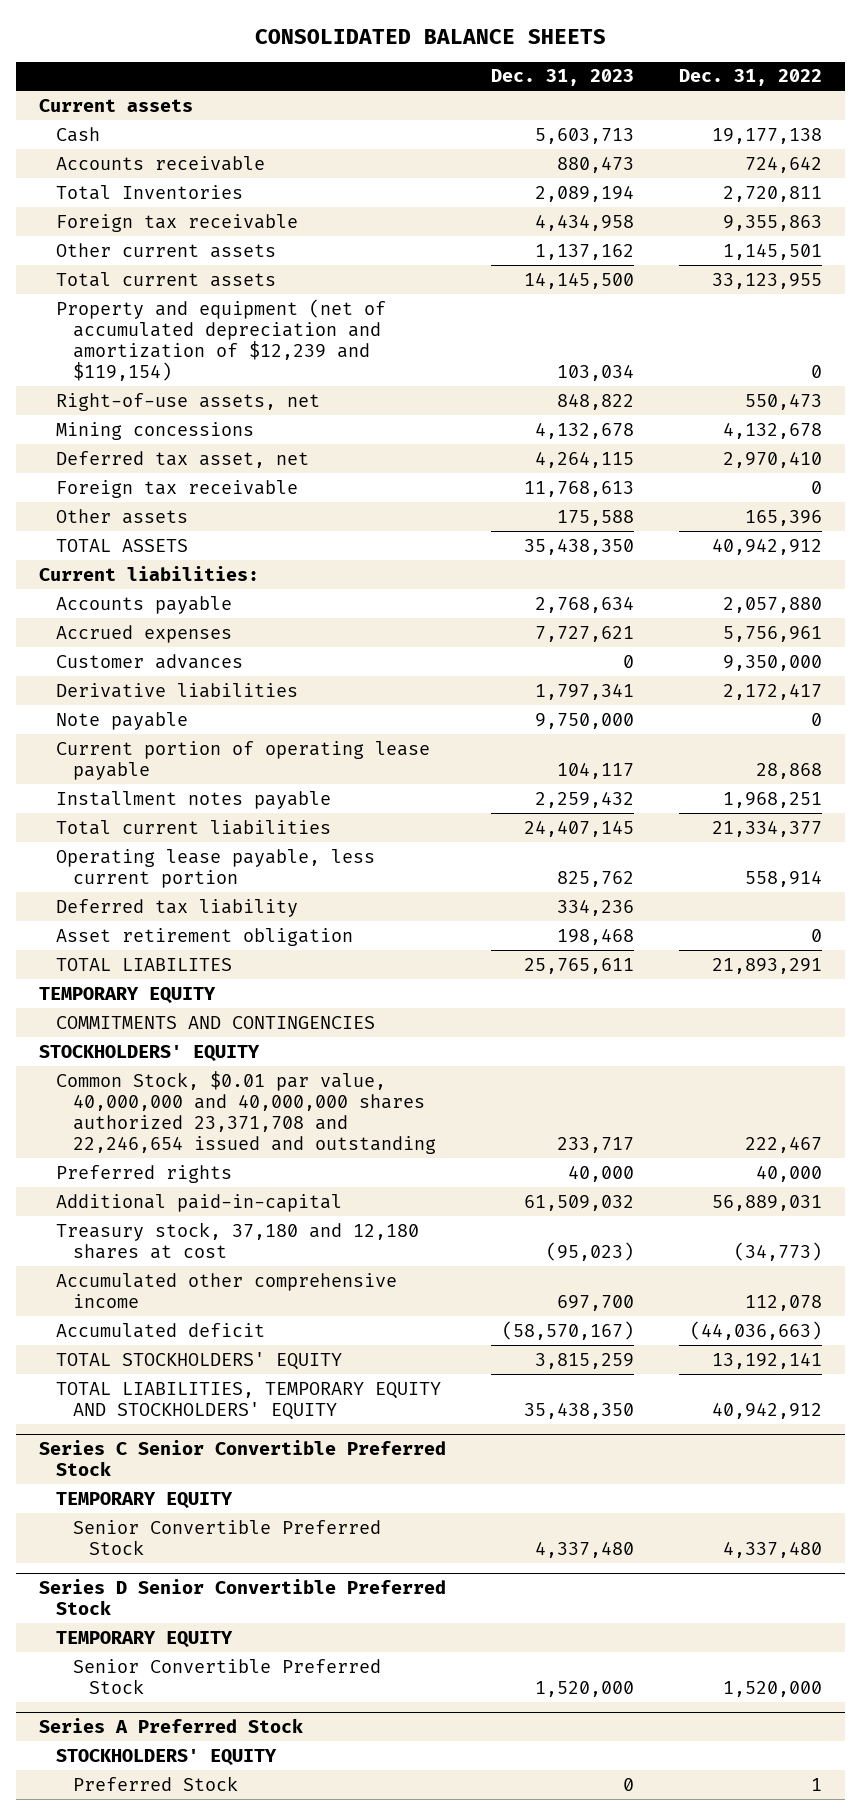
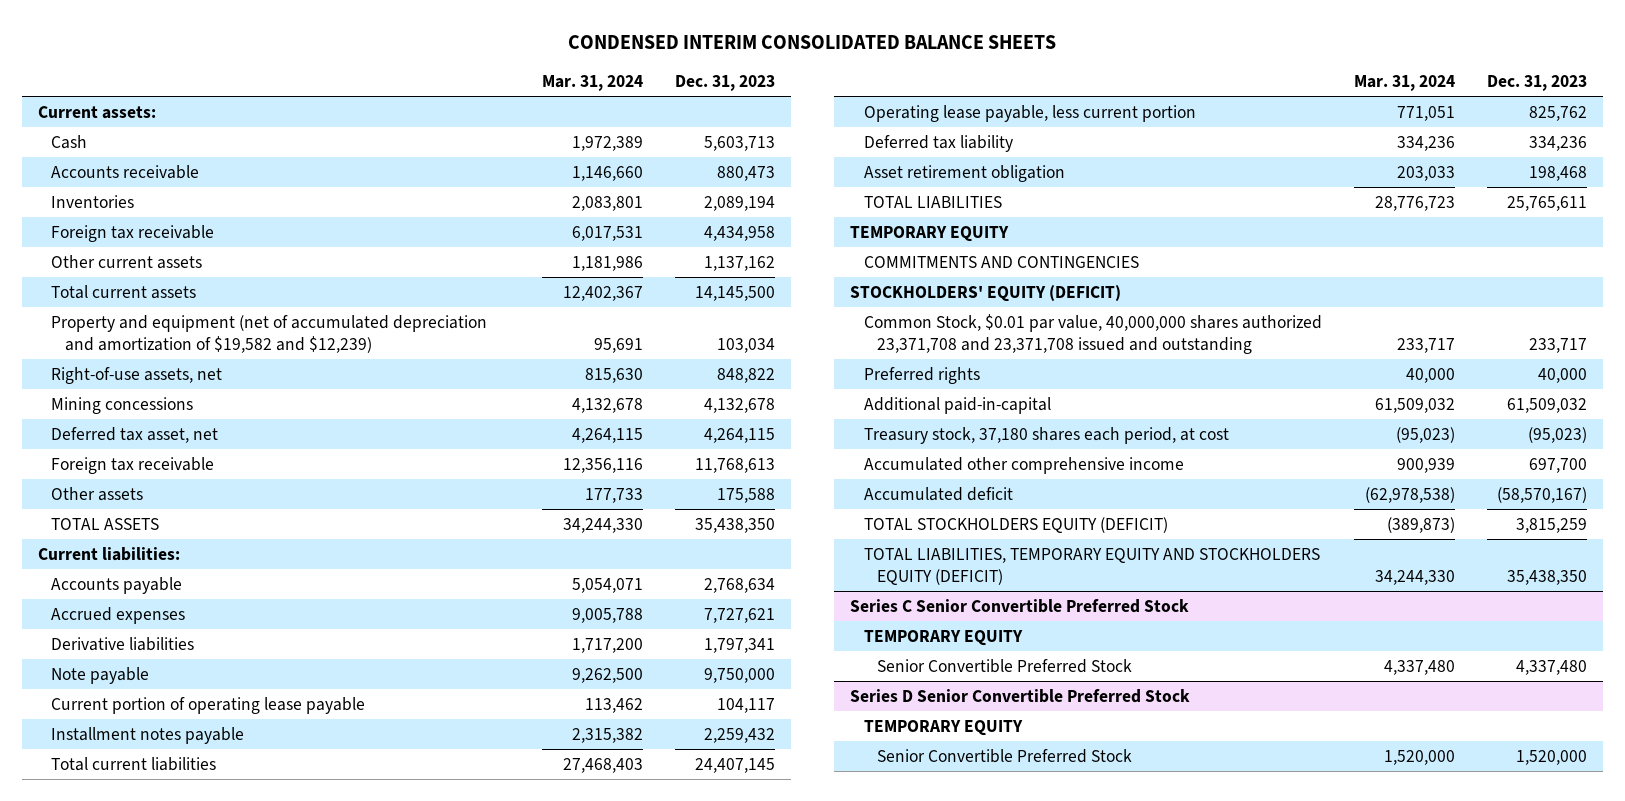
[254,28,606,44] CONSOLIDATED BALANCE SHEETS -> [568,34,1057,49] CONDENSED INTERIM CONSOLIDATED BALANCE SHEETS
[679,69,823,87] Dec. 31, 2022 -> none
none -> [541,74,643,91] Mar. 31, 2024
[38,98,193,112] Current assets -> [37,105,156,119] Current assets:
[55,184,243,200] Total Inventories -> [51,194,135,208] Inventories
[55,298,386,382] Property and equipment (net of accumulated depreciation and amortization of $12,239 and $119,154) -> [51,314,488,353] Property and equipment (net of accumulated depreciation and amortization of $19,582 and $12,239)
[55,653,243,669] Customer advances -> none
[55,957,232,971] TOTAL LIABILITES -> [863,195,1002,208] TOTAL LIABILITIES
[38,1044,260,1061] STOCKHOLDERS' EQUITY -> [850,284,1122,302] STOCKHOLDERS' EQUITY (DEFICIT)
[55,1070,436,1155] Common Stock, $0.01 par value, 40,000,000 and 40,000,000 shares authorized 23,371,708 and 22,246,654 issued and outstanding -> [863,313,1322,354] Common Stock, $0.01 par value, 40,000,000 shares authorized 23,371,708 and 23,371,708 issued and outstanding
[55,1221,419,1259] Treasury stock, 37,180 and 12,180 shares at cost -> [863,426,1229,444] Treasury stock, 37,180 shares each period, at cost
[55,1351,342,1370] TOTAL STOCKHOLDERS' EQUITY -> [863,516,1168,533] TOTAL STOCKHOLDERS EQUITY (DEFICIT)
[55,1381,441,1420] TOTAL LIABILITIES, TEMPORARY EQUITY AND STOCKHOLDERS' EQUITY -> [863,547,1320,585] TOTAL LIABILITIES, TEMPORARY EQUITY AND STOCKHOLDERS EQUITY (DEFICIT)
[38,1718,303,1734] Series A Preferred Stock -> none
[55,1748,277,1765] STOCKHOLDERS' EQUITY -> none
[72,1775,238,1791] Preferred Stock -> none

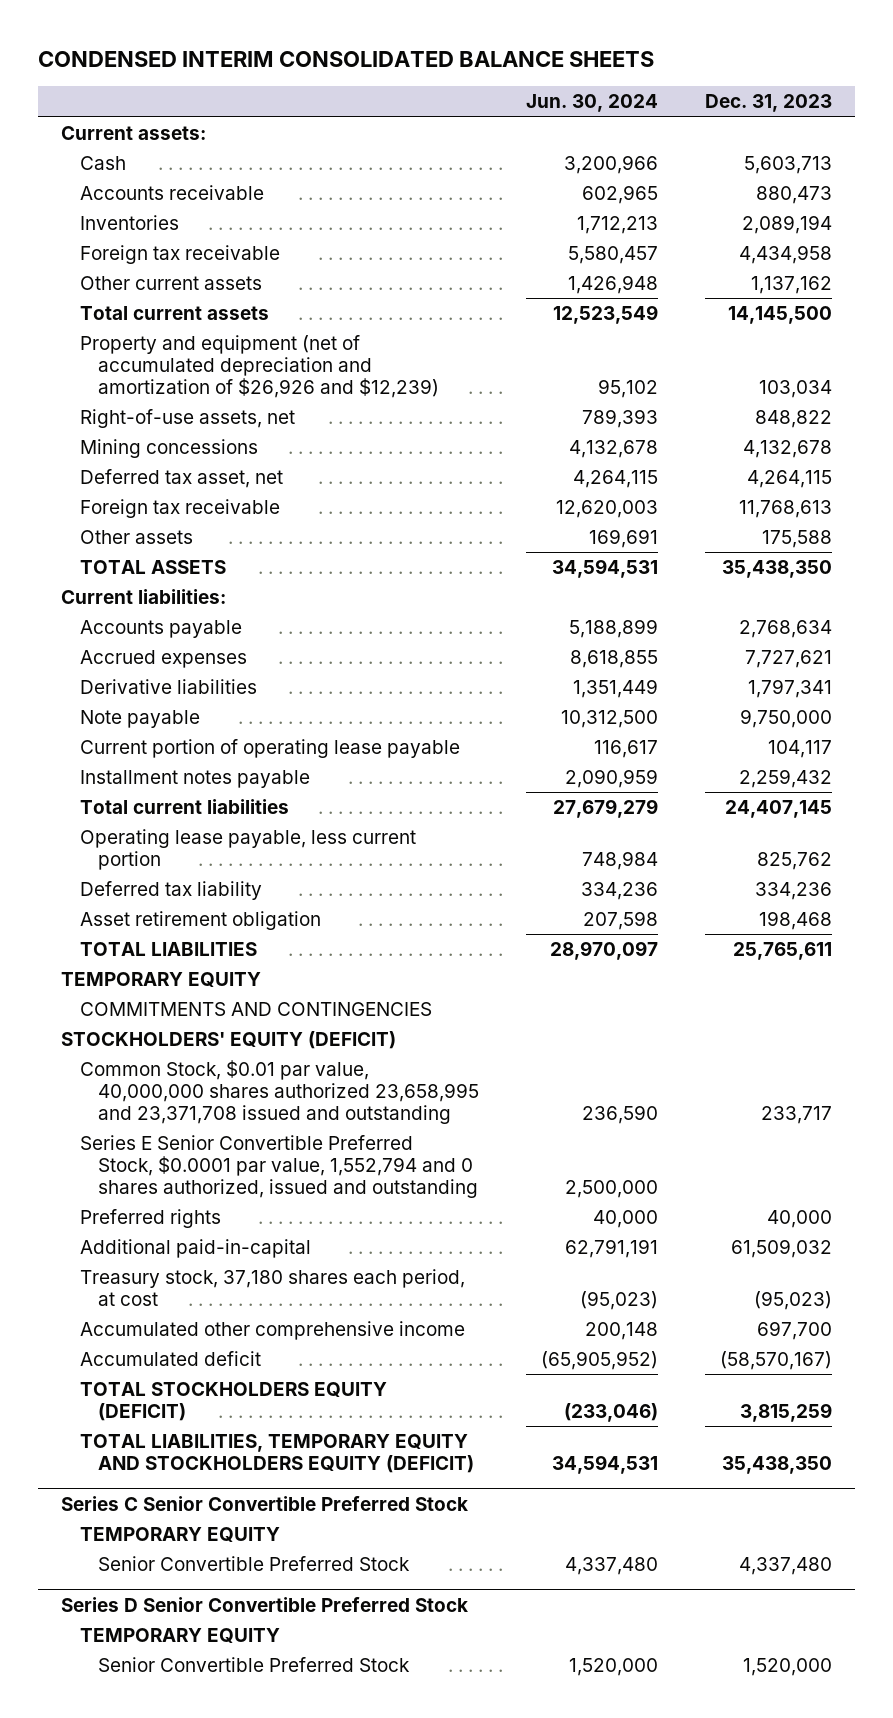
[541,74,643,91] Mar. 31, 2024 -> none
none -> [526,94,659,113] Jun. 30, 2024
[51,314,488,353] Property and equipment (net of accumulated depreciation and amortization of $19,582 and $12,239) -> [79,335,440,399] Property and equipment (net of accumulated depreciation and amortization of $26,926 and $12,239)
[863,313,1322,354] Common Stock, $0.01 par value, 40,000,000 shares authorized 23,371,708 and 23,371,708 issued and outstanding -> [79,1060,480,1125] Common Stock, $0.01 par value, 40,000,000 shares authorized 23,658,995 and 23,371,708 issued and outstanding
none -> [79,1135,479,1199] Series E Senior Convertible Preferred Stock, $0.0001 par value, 1,552,794 and 0 shares authorized, issued and outstanding

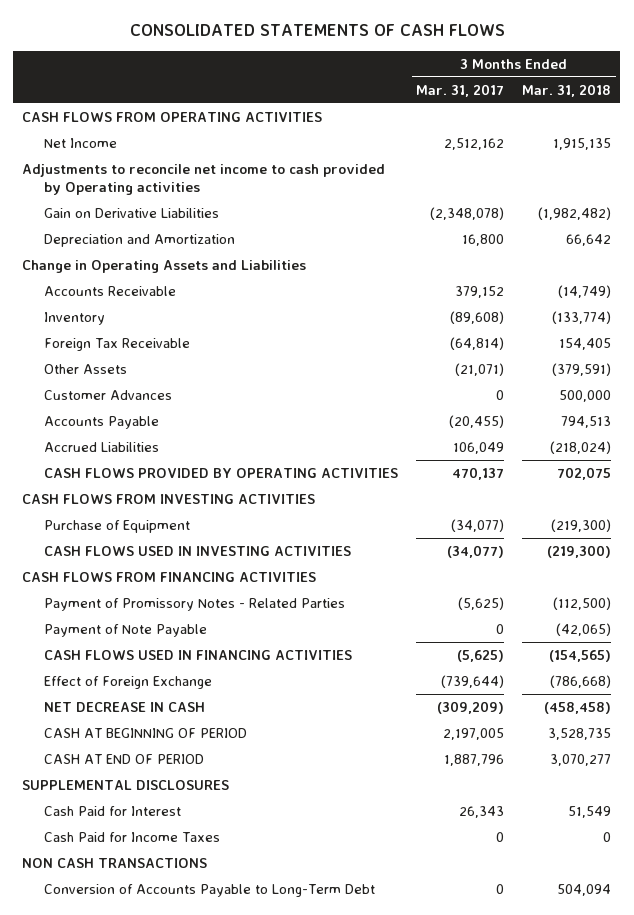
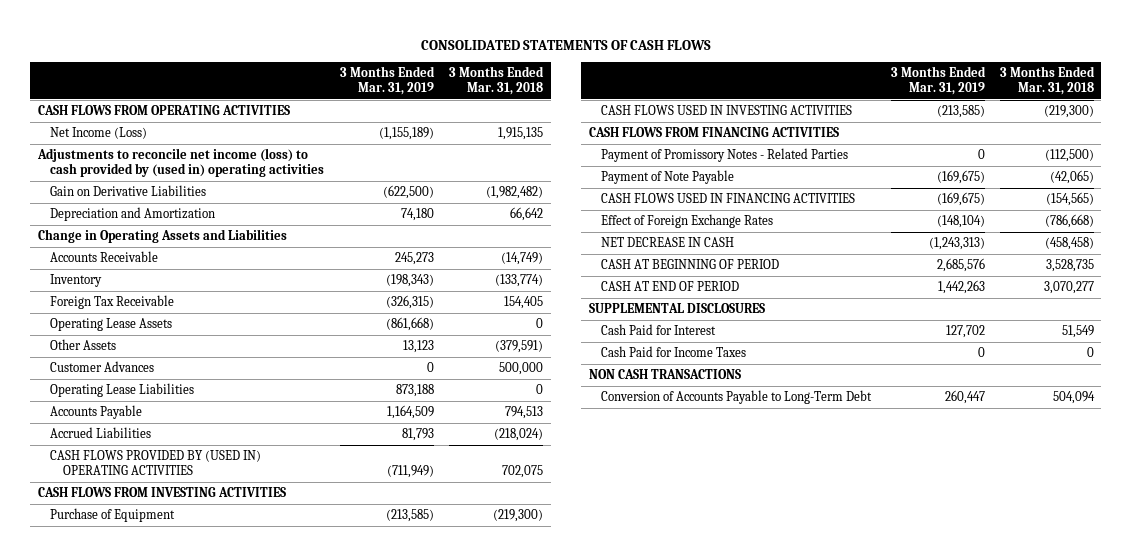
[416,83,505,97] Mar. 31, 2017 -> none
none -> [339,65,435,95] 3 Months Ended Mar. 31, 2019
[44,137,118,148] Net Income -> [50,127,148,140] Net Income (Loss)
[22,163,386,195] Adjustments to reconcile net income to cash provided by Operating activities -> [37,148,325,177] Adjustments to reconcile net income (loss) to cash provided by (used in) operating activities
none -> [50,318,173,332] Operating Lease Assets
none -> [50,383,195,398] Operating Lease Liabilities
[44,467,399,478] CASH FLOWS PROVIDED BY OPERATING ACTIVITIES -> [50,450,262,475] CASH FLOWS PROVIDED BY (USED IN) OPERATING ACTIVITIES
[44,675,213,689] Effect of Foreign Exchange -> [601,214,774,229] Effect of Foreign Exchange Rates

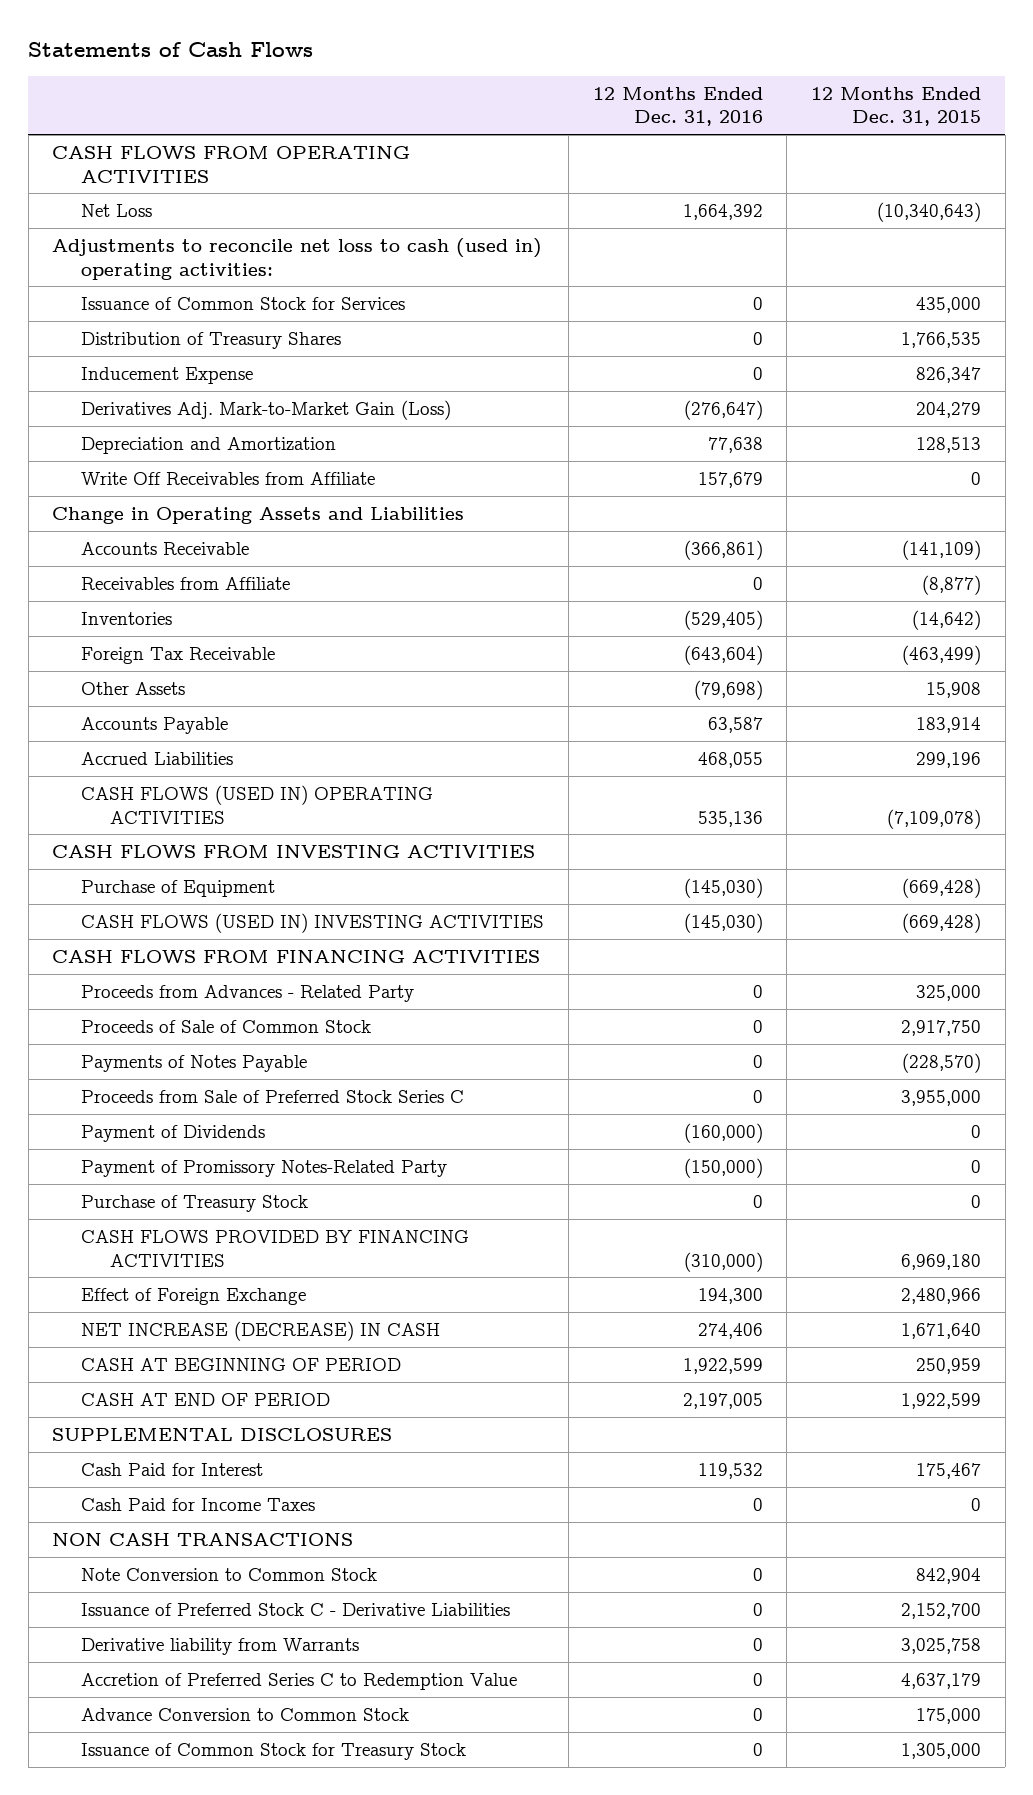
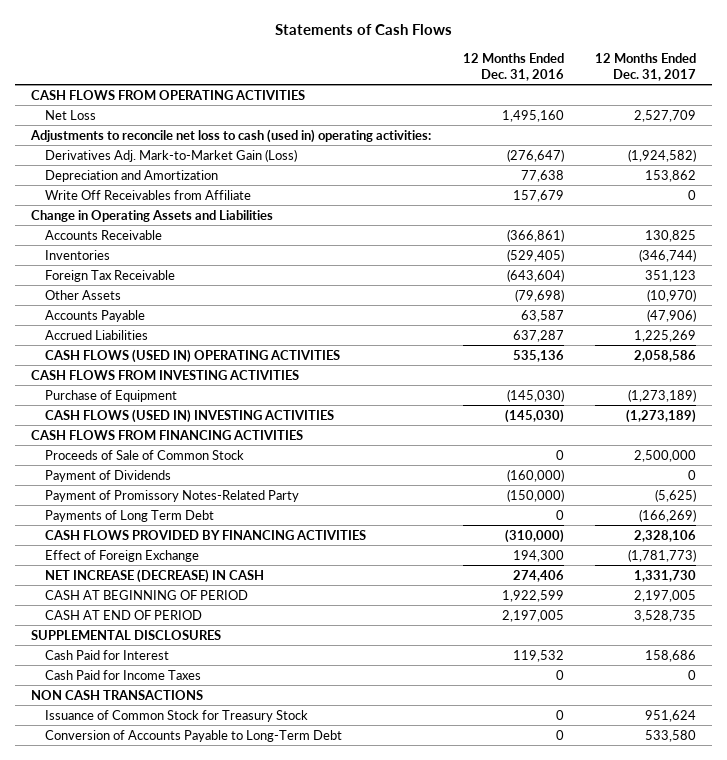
[811,86,982,127] 12 Months Ended Dec. 31, 2015 -> none
none -> [595,52,697,82] 12 Months Ended Dec. 31, 2017
[682,203,763,220] 1,664,392 -> [501,109,564,122] 1,495,160
[81,296,406,310] Issuance of Common Stock for Services -> none
[81,331,342,349] Distribution of Treasury Shares -> none
[81,366,254,384] Inducement Expense -> none
[81,576,291,590] Receivables from Affiliate -> none
[697,751,763,768] 468,055 -> [512,329,564,342] 637,287
[81,984,415,1002] Proceeds from Advances - Related Party -> none
[81,1054,308,1072] Payments of Notes Payable -> none
[81,1089,465,1103] Proceeds from Sale of Preferred Stock Series C -> none
[81,1194,309,1212] Purchase of Treasury Stock -> none
none -> [44,509,214,522] Payments of Long Term Debt
[81,1567,378,1581] Note Conversion to Common Stock -> none
[81,1602,511,1616] Issuance of Preferred Stock C - Derivative Liabilities -> none
[81,1637,360,1655] Derivative liability from Warrants -> none
[81,1672,518,1690] Accretion of Preferred Series C to Redemption Value -> none
[81,1707,410,1721] Advance Conversion to Common Stock -> none
none -> [44,729,342,742] Conversion of Accounts Payable to Long-Term Debt

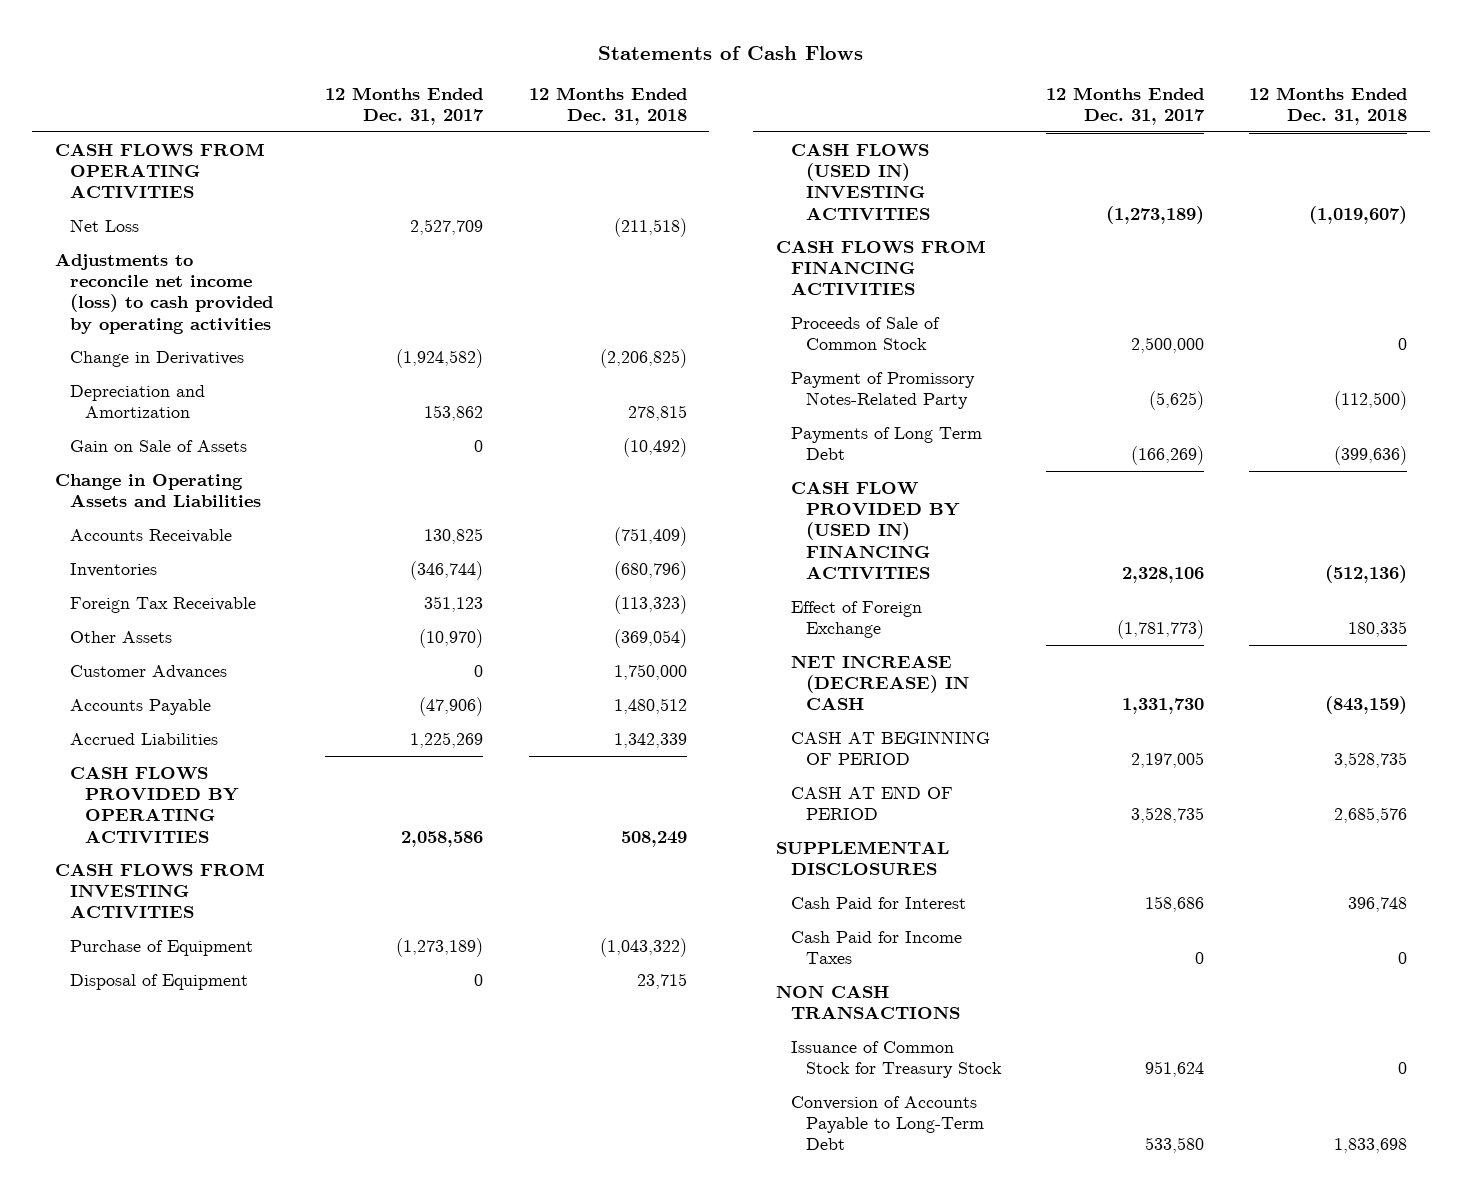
[462,52,564,82] 12 Months Ended Dec. 31, 2016 -> none
none -> [528,86,687,126] 12 Months Ended Dec. 31, 2018
[29,128,431,143] Adjustments to reconcile net loss to cash (used in) operating activities: -> [54,252,274,334] Adjustments to reconcile net income (loss) to cash provided by operating activities
[44,148,297,162] Derivatives Adj. Mark-to-Market Gain (Loss) -> [70,350,245,367] Change in Derivatives
[44,189,251,200] Write Off Receivables from Affiliate -> none
none -> [70,439,248,452] Gain on Sale of Assets
none -> [70,664,228,679] Customer Advances
[44,348,340,363] CASH FLOWS (USED IN) OPERATING ACTIVITIES -> [70,765,240,843] CASH FLOWS PROVIDED BY OPERATING ACTIVITIES
none -> [70,973,249,990] Disposal of Equipment
[44,469,171,482] Payment of Dividends -> none
[44,529,366,540] CASH FLOWS PROVIDED BY FINANCING ACTIVITIES -> [790,480,961,579] CASH FLOW PROVIDED BY (USED IN) FINANCING ACTIVITIES

